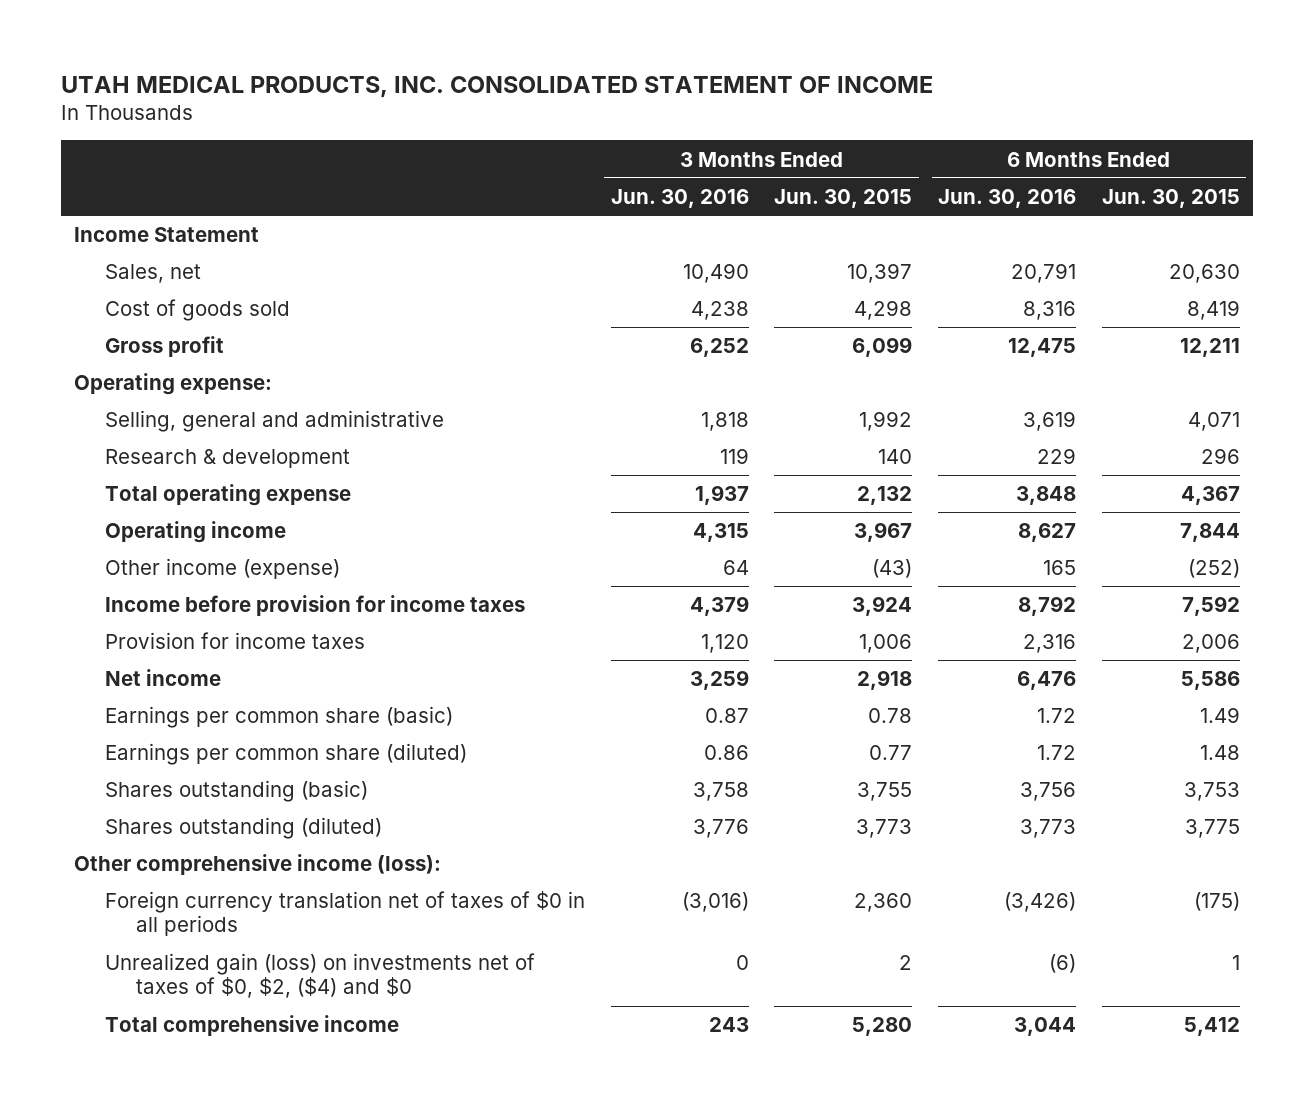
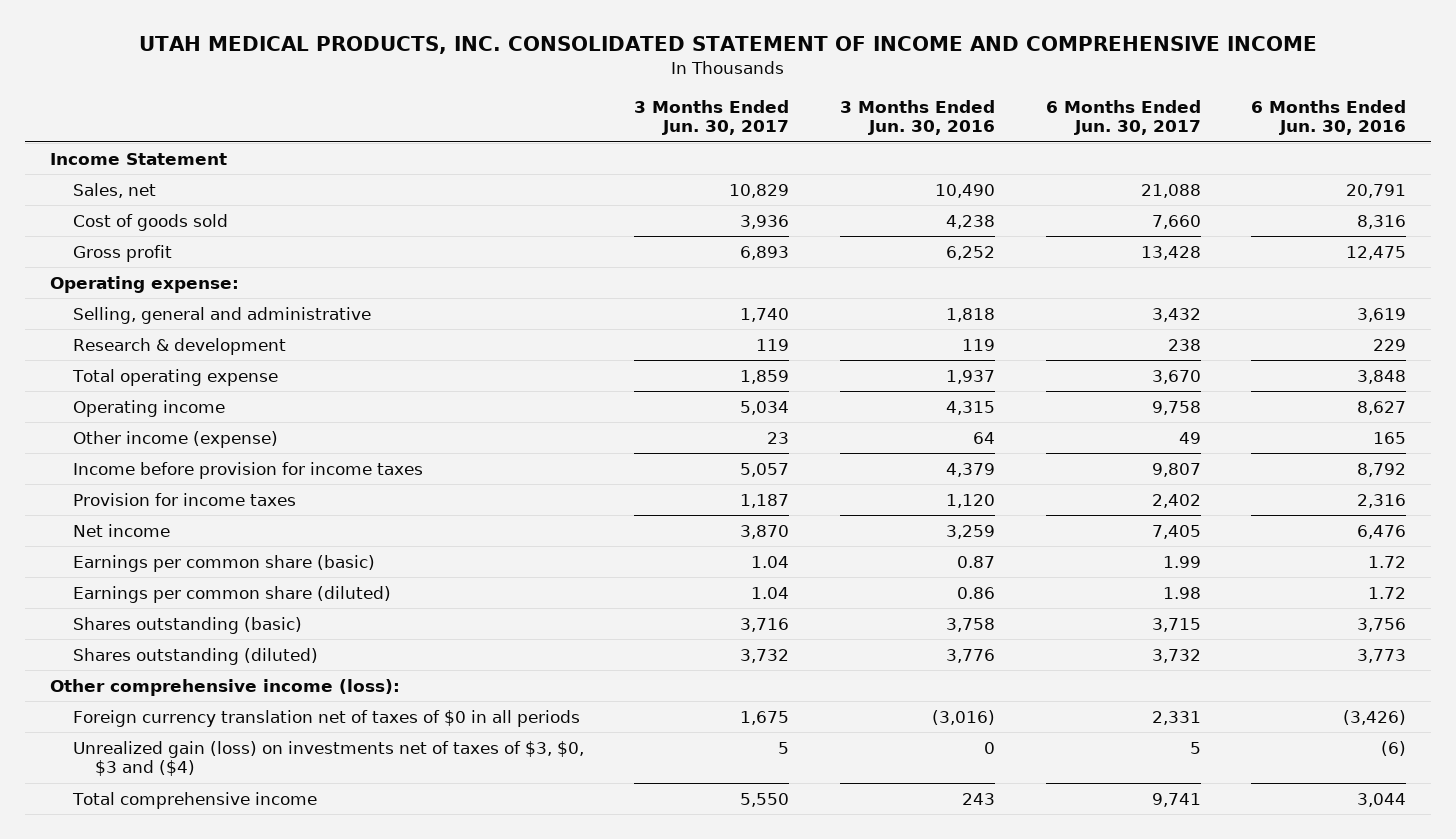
[61,75,934,98] UTAH MEDICAL PRODUCTS, INC. CONSOLIDATED STATEMENT OF INCOME -> [139,36,1318,55] UTAH MEDICAL PRODUCTS, INC. CONSOLIDATED STATEMENT OF INCOME AND COMPREHENSIVE INCOME
[774,189,913,209] Jun. 30, 2015 -> none
[1102,189,1241,209] Jun. 30, 2015 -> none
none -> [634,99,790,136] 3 Months Ended Jun. 30, 2017
none -> [1045,99,1201,136] 6 Months Ended Jun. 30, 2017
[104,953,535,999] Unrealized gain (loss) on investments net of taxes of $0, $2, ($4) and $0 -> [72,740,584,777] Unrealized gain (loss) on investments net of taxes of $3, $0, $3 and ($4)

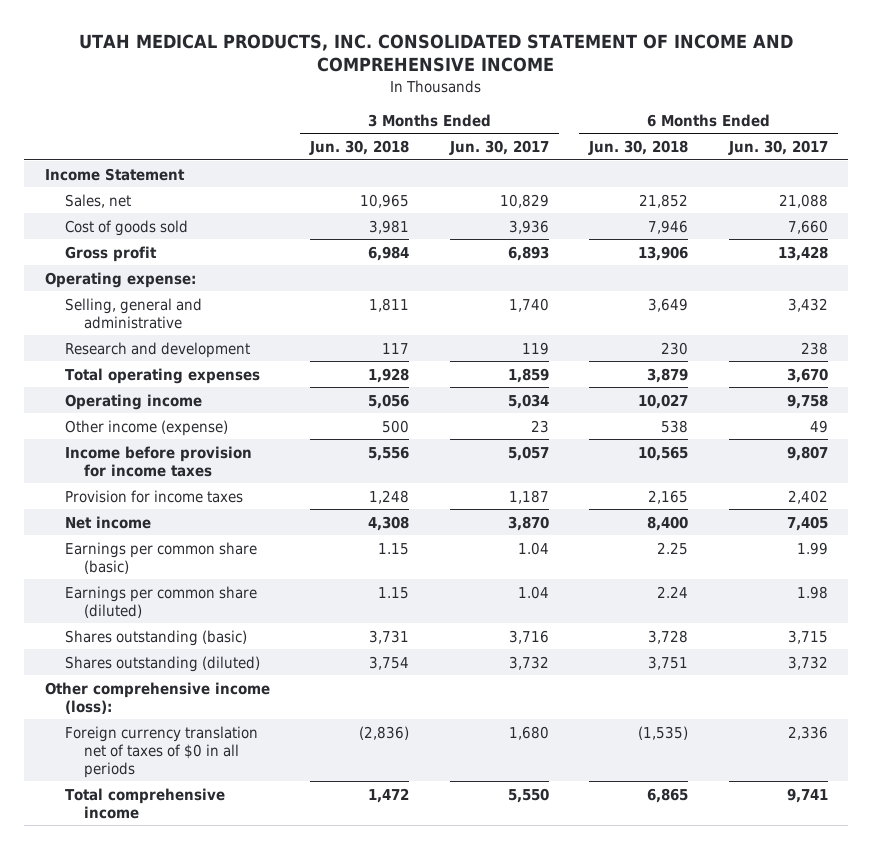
[839,99,995,136] 3 Months Ended Jun. 30, 2016 -> none
[1251,99,1407,136] 6 Months Ended Jun. 30, 2016 -> none
none -> [309,139,410,155] Jun. 30, 2018
none -> [588,139,689,155] Jun. 30, 2018
[72,337,286,355] Research & development -> [64,341,250,358] Research and development
[71,368,278,386] Total operating expense -> [64,367,260,384] Total operating expenses
[72,740,584,777] Unrealized gain (loss) on investments net of taxes of $3, $0, $3 and ($4) -> none
[740,710,790,725] 1,675 -> [508,725,549,740] 1,680
[1151,710,1201,725] 2,331 -> [787,725,828,740] 2,336

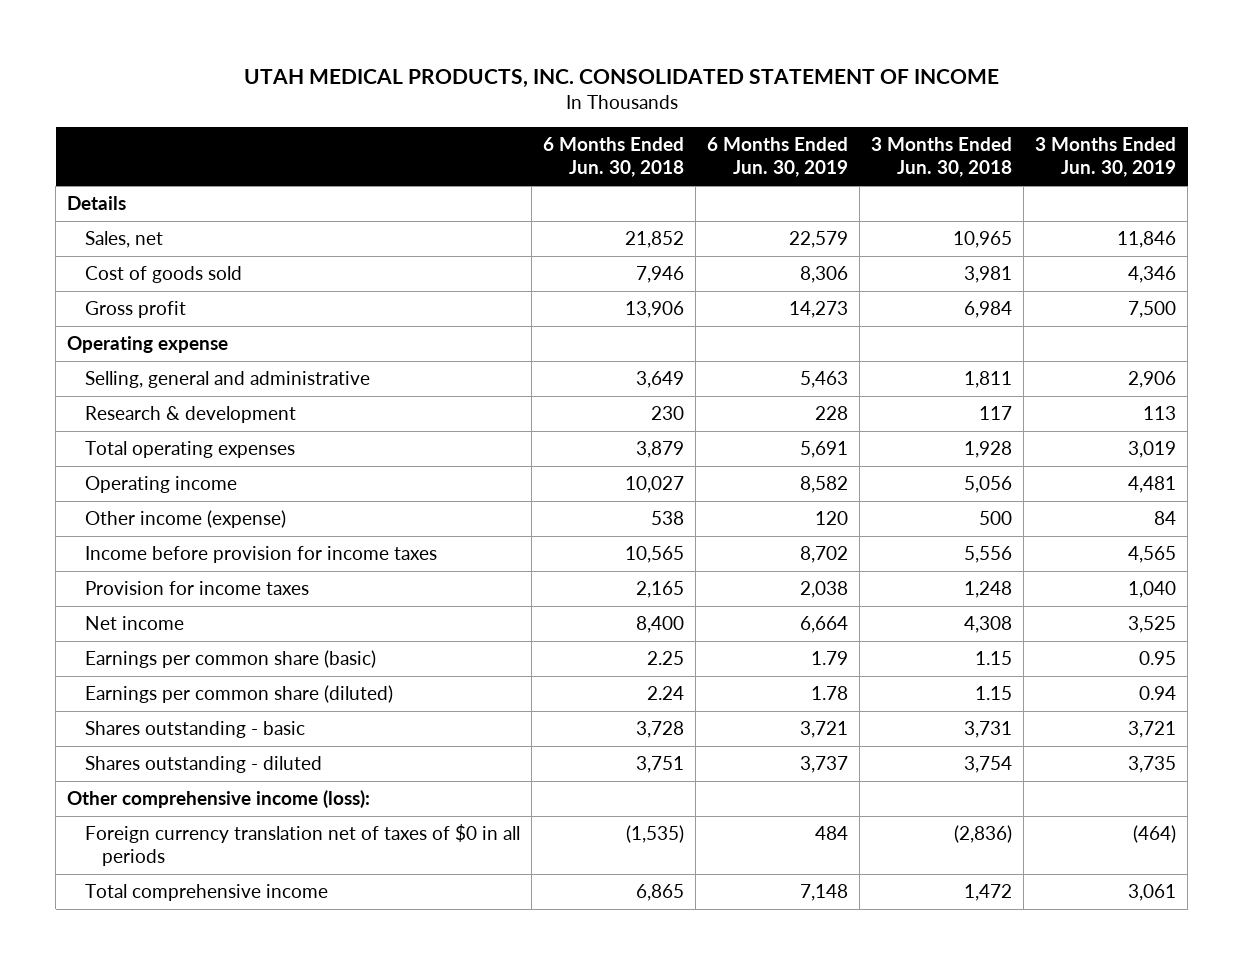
[79,33,794,73] UTAH MEDICAL PRODUCTS, INC. CONSOLIDATED STATEMENT OF INCOME AND COMPREHENSIVE INCOME -> [243,69,999,89] UTAH MEDICAL PRODUCTS, INC. CONSOLIDATED STATEMENT OF INCOME
[448,139,549,155] Jun. 30, 2017 -> none
[727,139,828,155] Jun. 30, 2017 -> none
none -> [707,137,849,178] 6 Months Ended Jun. 30, 2019
none -> [1035,137,1177,178] 3 Months Ended Jun. 30, 2019
[44,167,185,181] Income Statement -> none
none -> [67,196,127,211] Details
[44,271,196,288] Operating expense: -> [67,336,229,354] Operating expense
[64,341,250,358] Research and development -> [84,406,296,424] Research & development
[64,629,247,646] Shares outstanding (basic) -> [84,721,305,739] Shares outstanding - basic
[64,655,260,672] Shares outstanding (diluted) -> [84,756,322,774] Shares outstanding - diluted

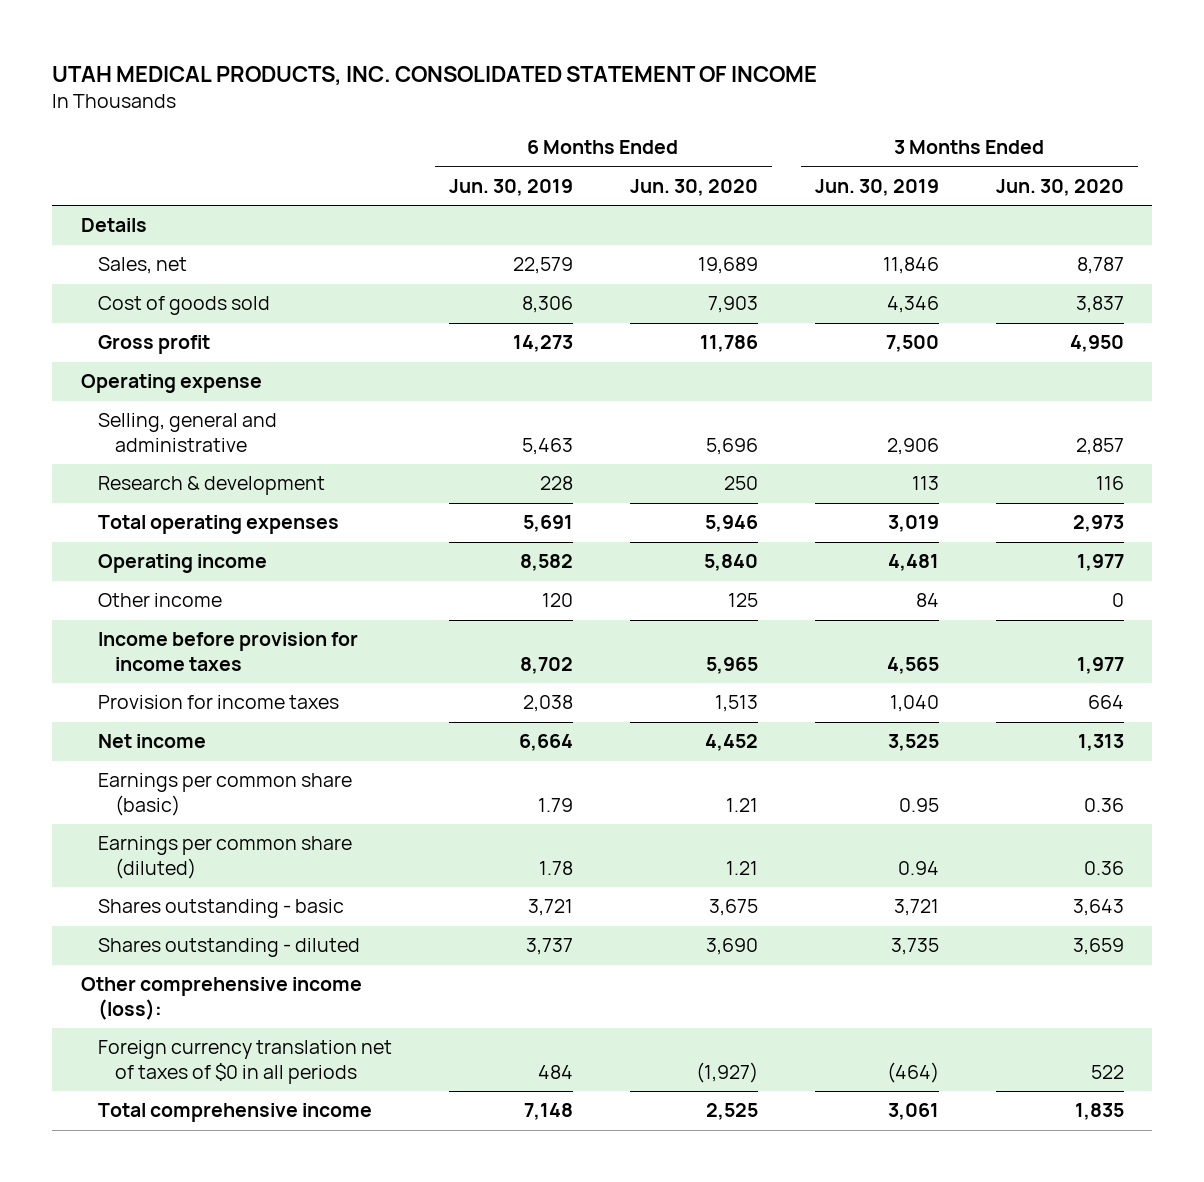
[542,137,684,178] 6 Months Ended Jun. 30, 2018 -> none
[871,137,1013,178] 3 Months Ended Jun. 30, 2018 -> none
none -> [629,178,758,196] Jun. 30, 2020
none -> [995,178,1124,196] Jun. 30, 2020
[84,510,286,529] Other income (expense) -> [98,593,223,608] Other income

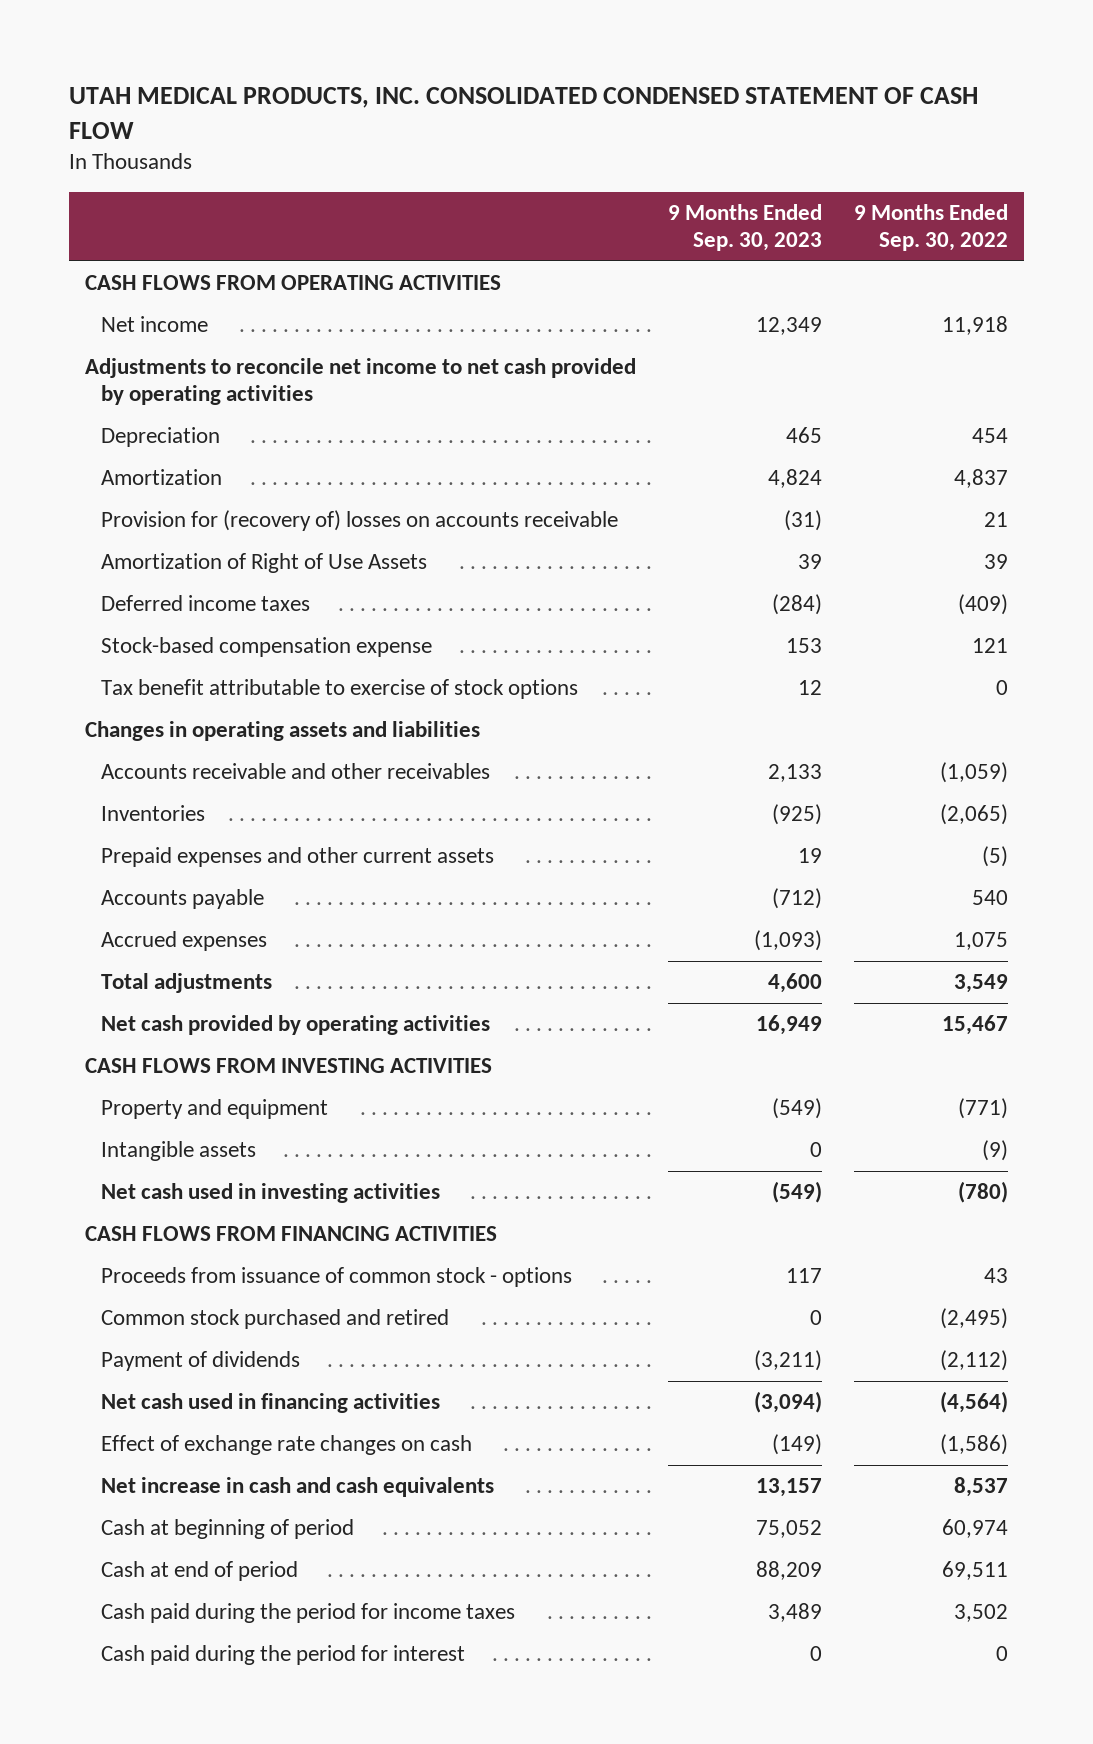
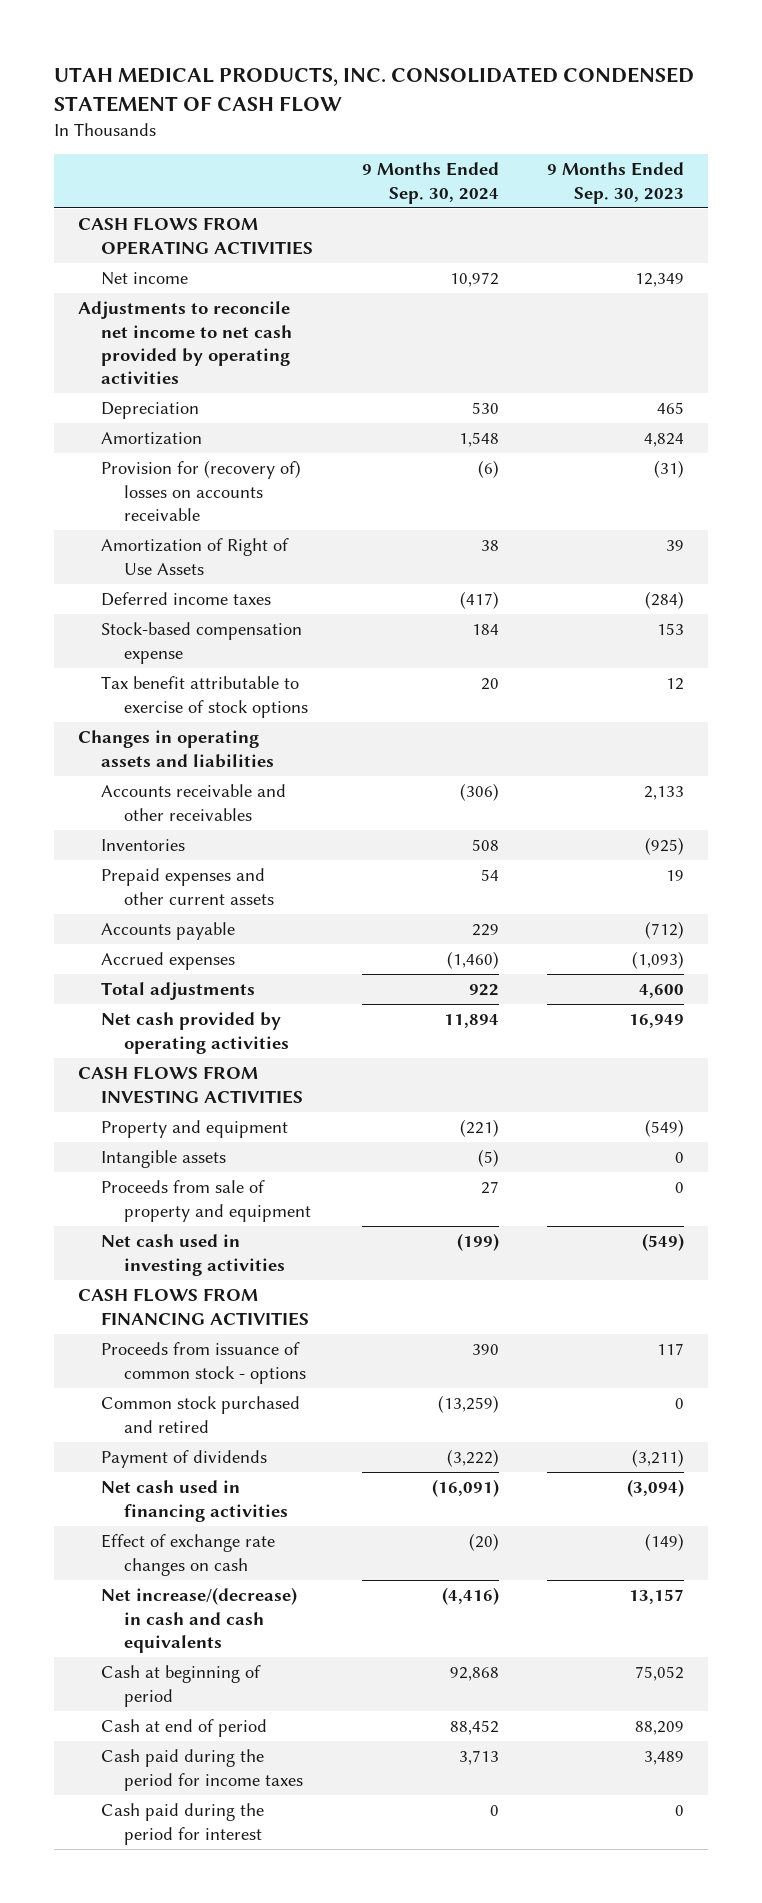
[854,204,1009,252] 9 Months Ended Sep. 30, 2022 -> none
none -> [361,162,499,204] 9 Months Ended Sep. 30, 2024
none -> [101,1180,312,1222] Proceeds from sale of property and equipment
[101,1477,495,1498] Net increase in cash and cash equivalents -> [101,1587,298,1653] Net increase/(decrease) in cash and cash equivalents

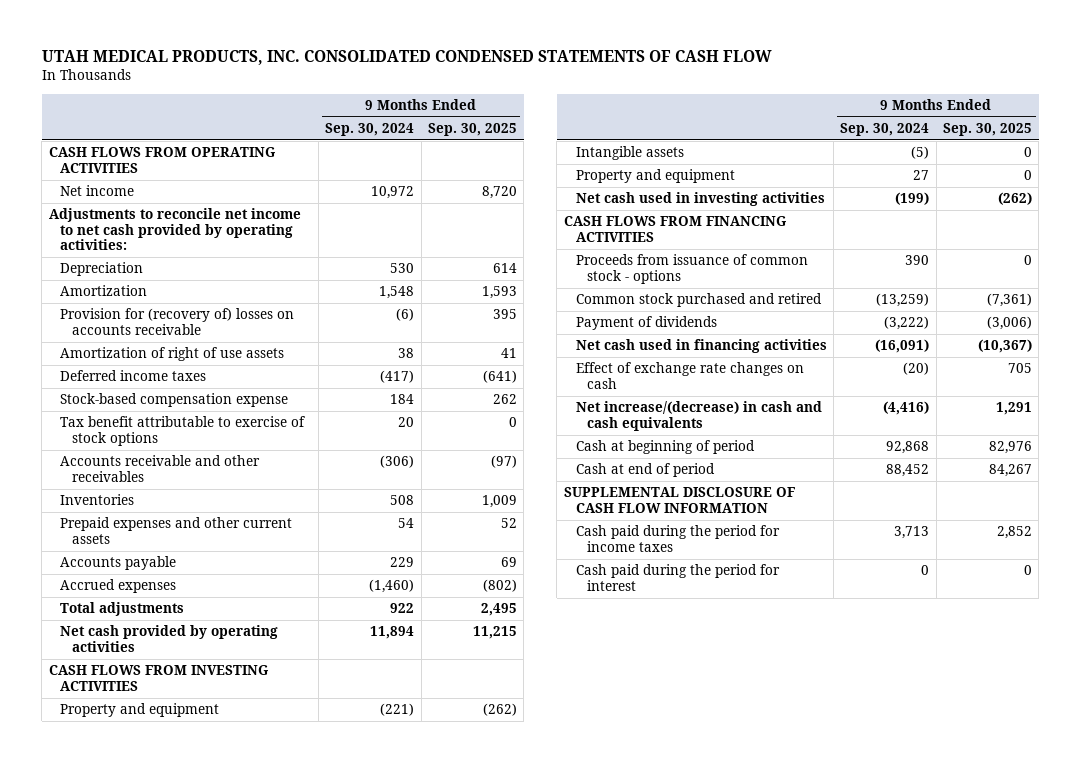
[53,67,694,112] UTAH MEDICAL PRODUCTS, INC. CONSOLIDATED CONDENSED STATEMENT OF CASH FLOW -> [41,50,772,66] UTAH MEDICAL PRODUCTS, INC. CONSOLIDATED CONDENSED STATEMENTS OF CASH FLOW
[547,162,685,204] 9 Months Ended Sep. 30, 2023 -> none
none -> [427,122,517,136] Sep. 30, 2025
[77,301,293,385] Adjustments to reconcile net income to net cash provided by operating activities -> [48,208,301,251] Adjustments to reconcile net income to net cash provided by operating activities:
[101,538,290,575] Amortization of Right of Use Assets -> [60,347,285,362] Amortization of right of use assets
[77,730,275,768] Changes in operating assets and liabilities -> none
[101,1180,312,1222] Proceeds from sale of property and equipment -> [575,169,735,184] Property and equipment
none -> [563,487,795,513] SUPPLEMENTAL DISCLOSURE OF CASH FLOW INFORMATION

